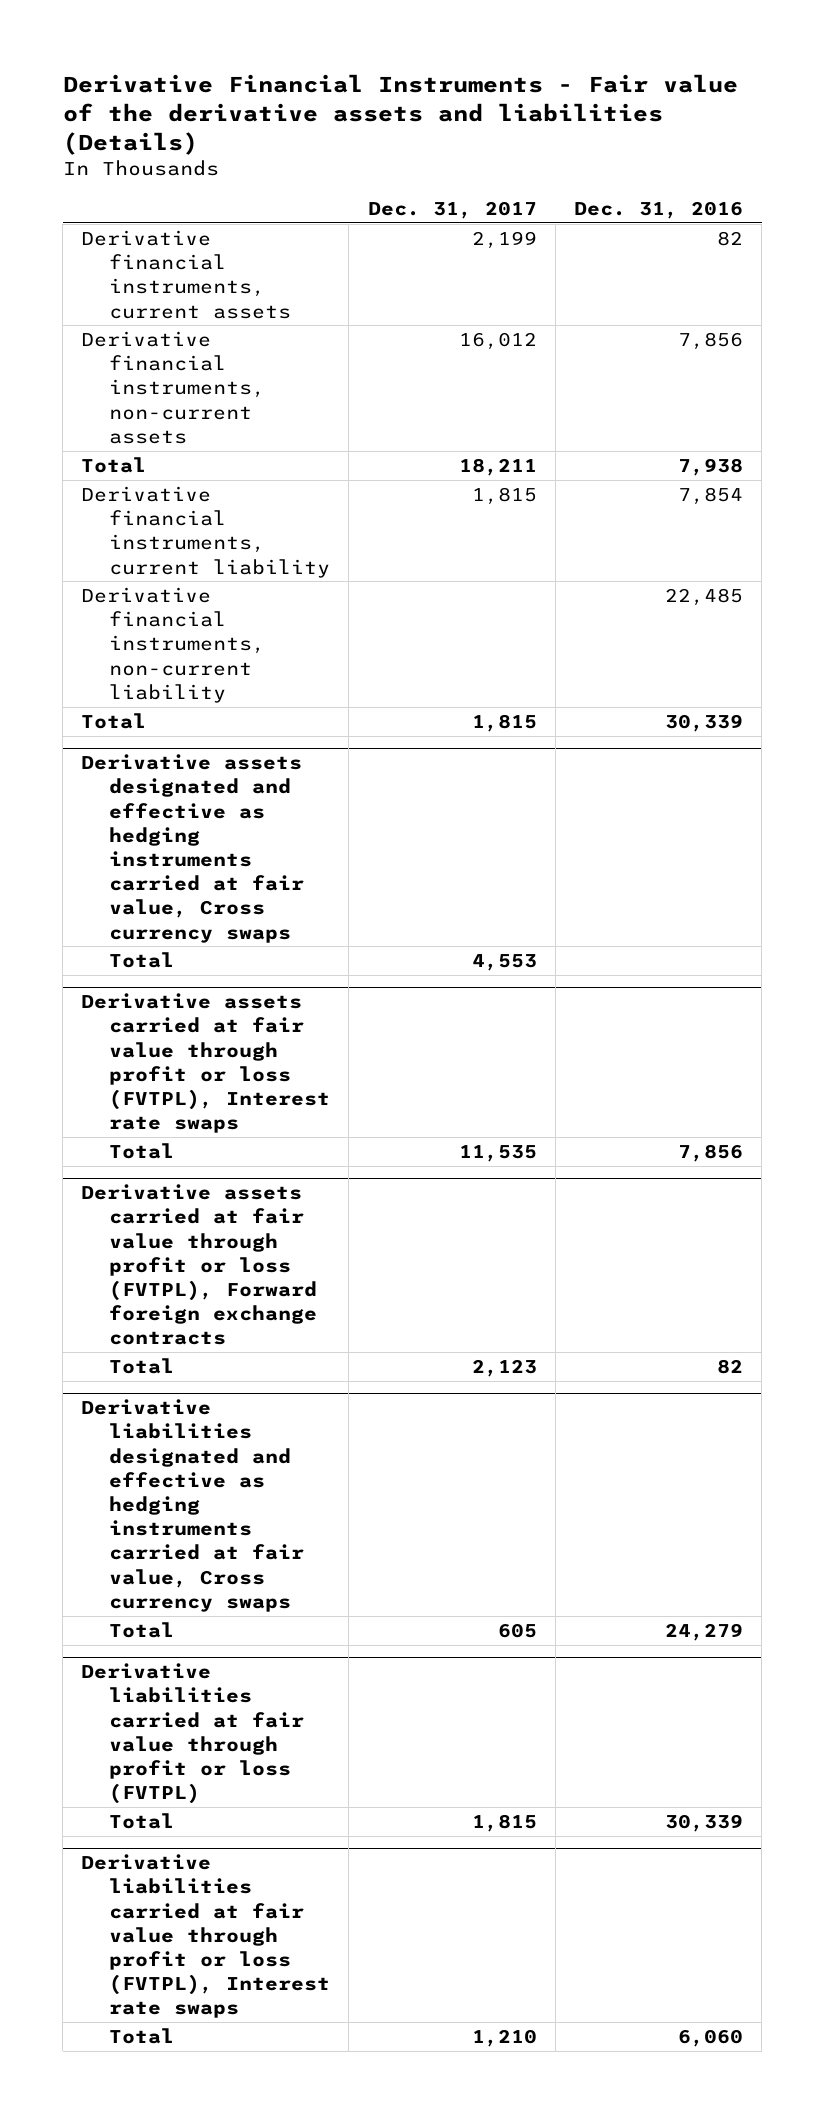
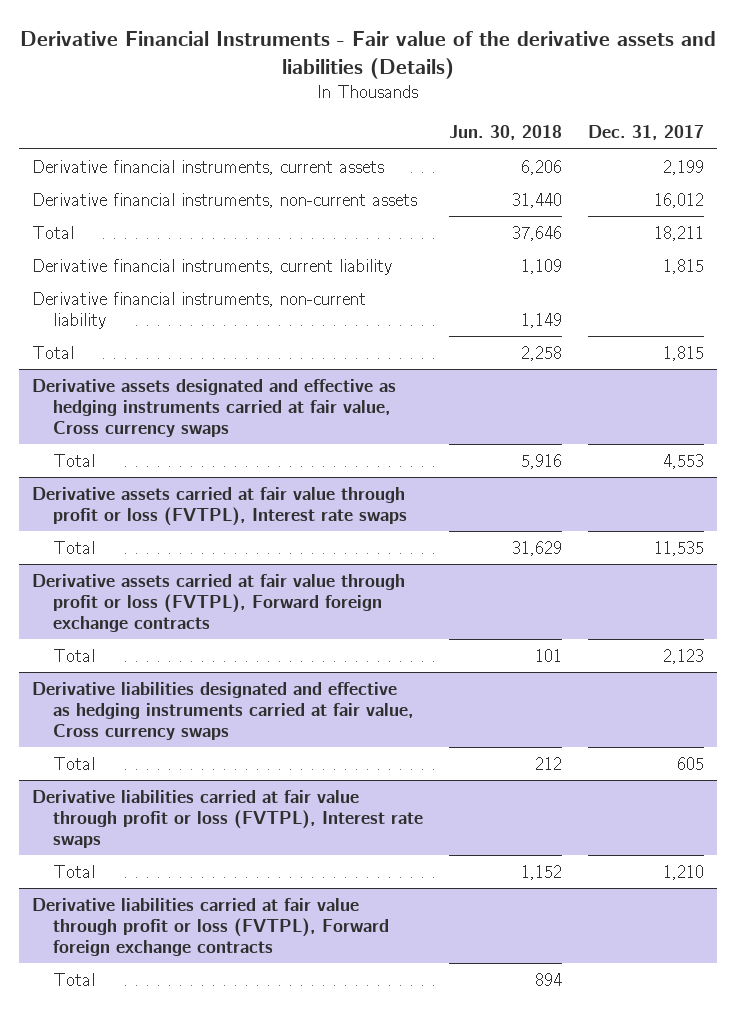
[574,200,744,219] Dec. 31, 2016 -> none
none -> [449,125,563,141] Jun. 30, 2018
[81,1663,305,1805] Derivative liabilities carried at fair value through profit or loss (FVTPL) -> none
[109,1812,175,1829] Total -> none
none -> [31,897,390,956] Derivative liabilities carried at fair value through profit or loss (FVTPL), Forward foreign exchange contracts
none -> [53,972,96,986] Total

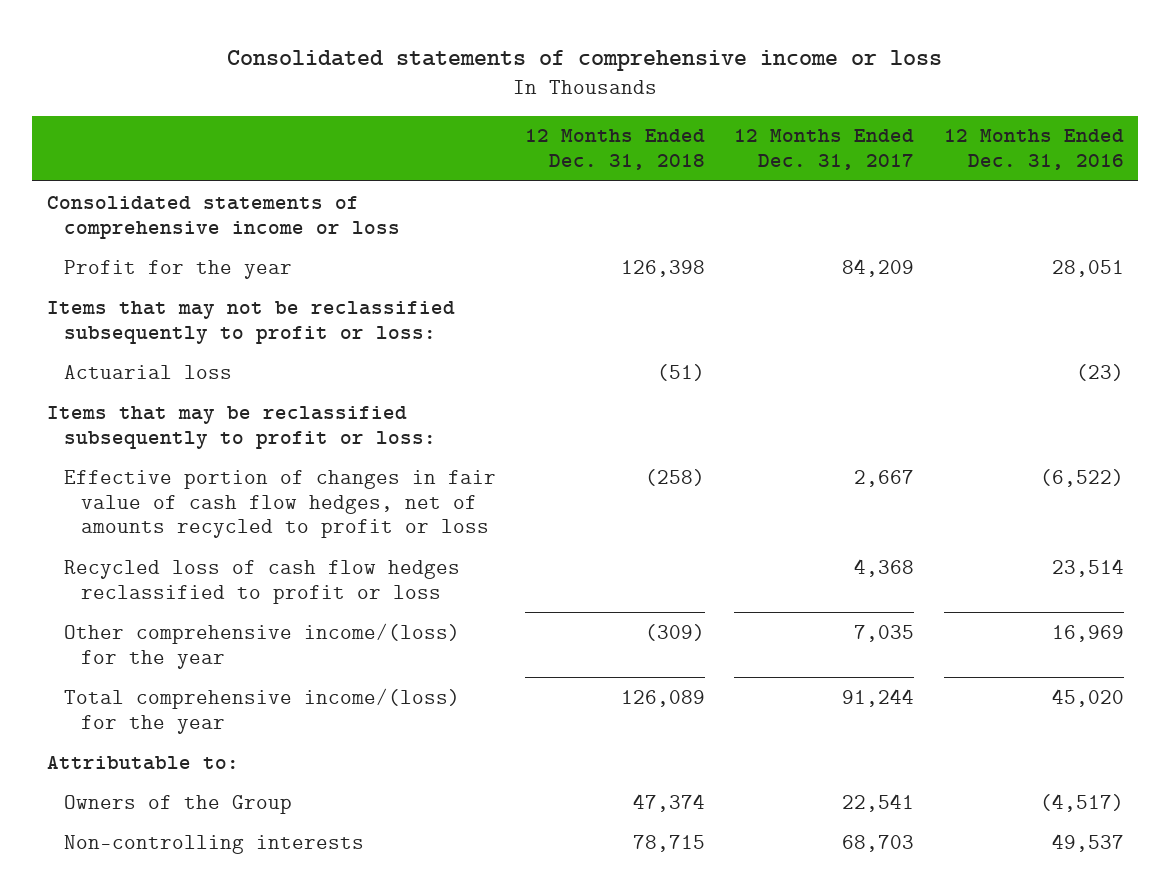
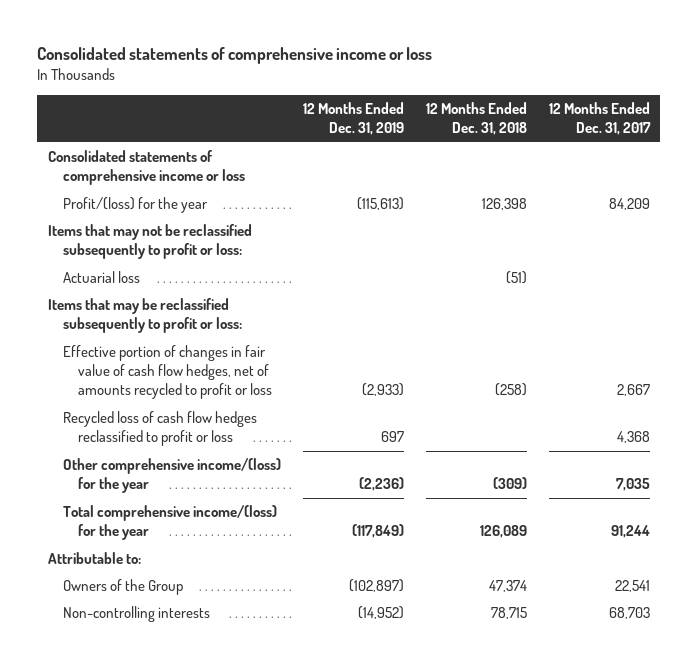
[943,129,1124,171] 12 Months Ended Dec. 31, 2016 -> none
none -> [302,102,404,136] 12 Months Ended Dec. 31, 2019
[63,259,292,279] Profit for the year -> [62,197,208,214] Profit/(loss) for the year

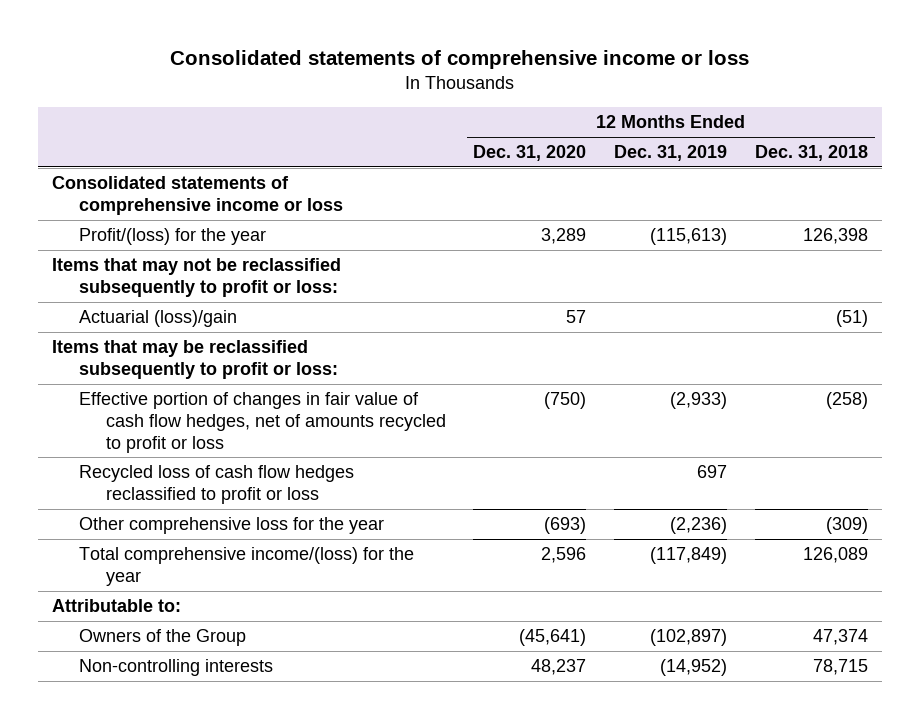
[548,102,651,136] 12 Months Ended Dec. 31, 2017 -> none
none -> [473,145,587,162] Dec. 31, 2020
[62,271,140,284] Actuarial loss -> [78,309,237,327] Actuarial (loss)/gain
[62,458,281,494] Other comprehensive income/(loss) for the year -> [78,516,384,534] Other comprehensive loss for the year

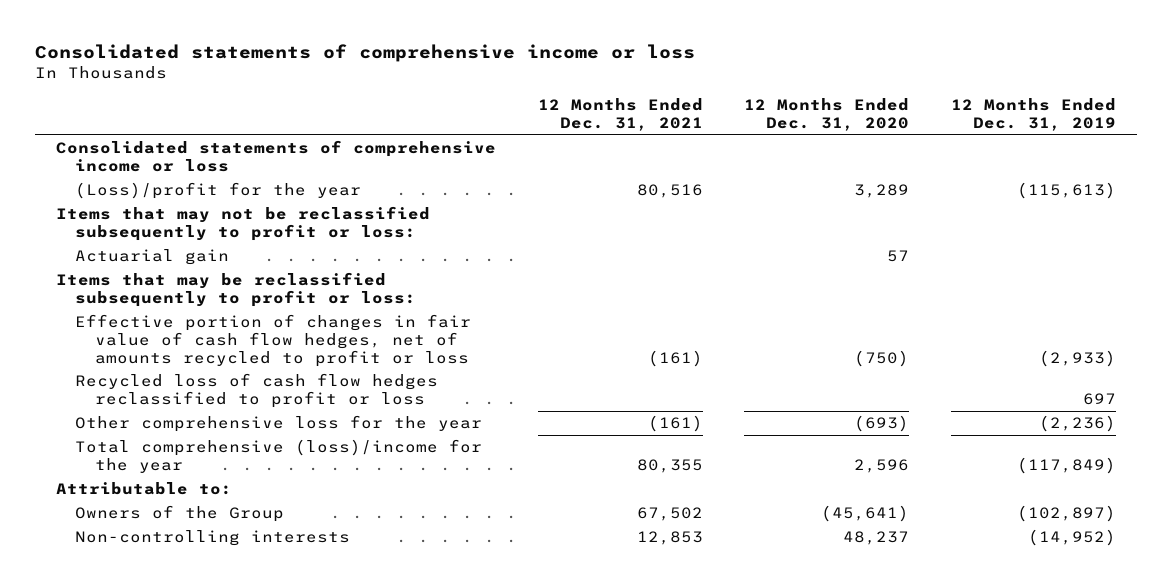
[755,145,869,162] Dec. 31, 2018 -> none
none -> [537,98,703,132] 12 Months Ended Dec. 31, 2021
[78,227,266,245] Profit/(loss) for the year -> [75,182,362,200] (Loss)/profit for the year
[78,309,237,327] Actuarial (loss)/gain -> [75,249,230,266] Actuarial gain
[78,546,414,586] Total comprehensive income/(loss) for the year -> [75,439,483,473] Total comprehensive (loss)/income for the year

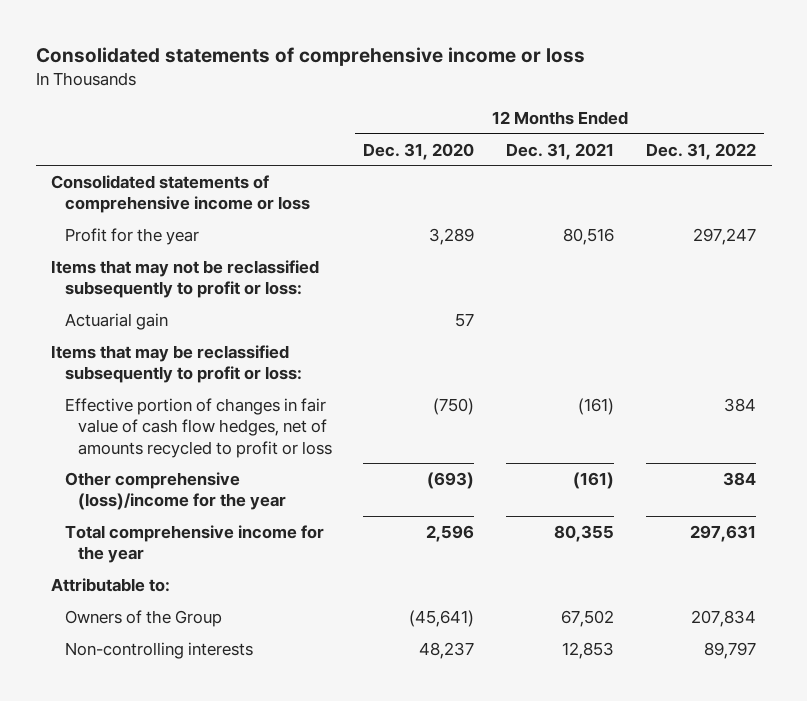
[950,98,1116,132] 12 Months Ended Dec. 31, 2019 -> none
none -> [645,142,756,160] Dec. 31, 2022
[75,182,362,200] (Loss)/profit for the year -> [64,227,199,245] Profit for the year
[75,373,439,408] Recycled loss of cash flow hedges reclassified to profit or loss -> none
[75,415,483,433] Other comprehensive loss for the year -> [64,471,286,511] Other comprehensive (loss)/income for the year
[75,439,483,473] Total comprehensive (loss)/income for the year -> [64,524,324,564] Total comprehensive income for the year

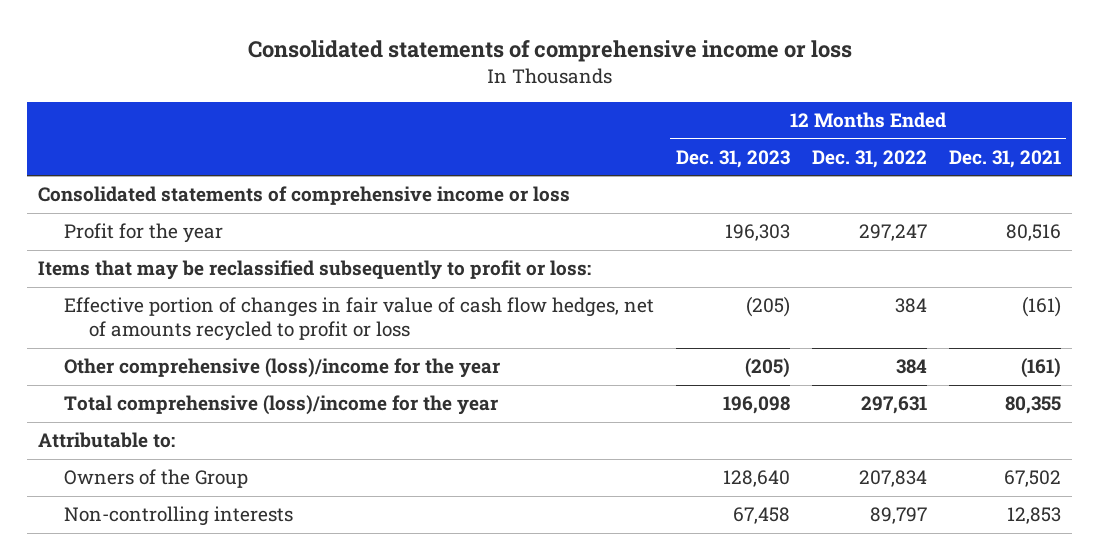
[363,142,475,160] Dec. 31, 2020 -> none
none -> [675,149,790,168] Dec. 31, 2023
[51,259,320,299] Items that may not be reclassified subsequently to profit or loss: -> none
[64,312,168,330] Actuarial gain -> none
[64,524,324,564] Total comprehensive income for the year -> [63,395,498,416] Total comprehensive (loss)/income for the year

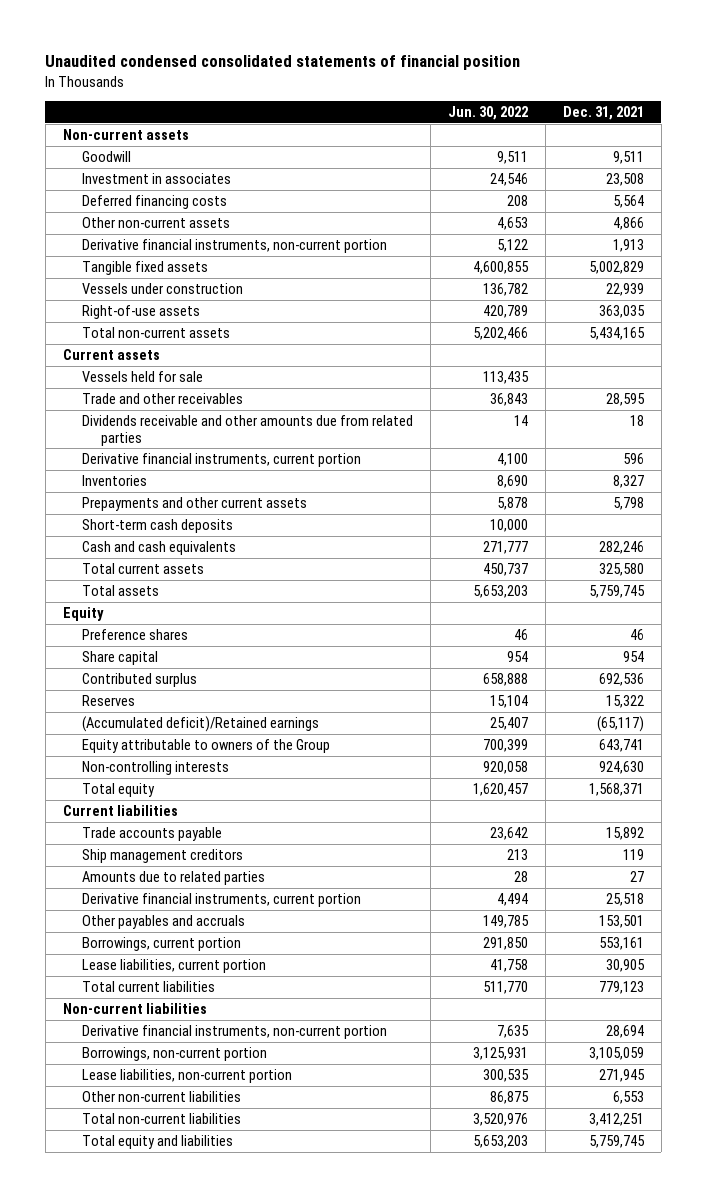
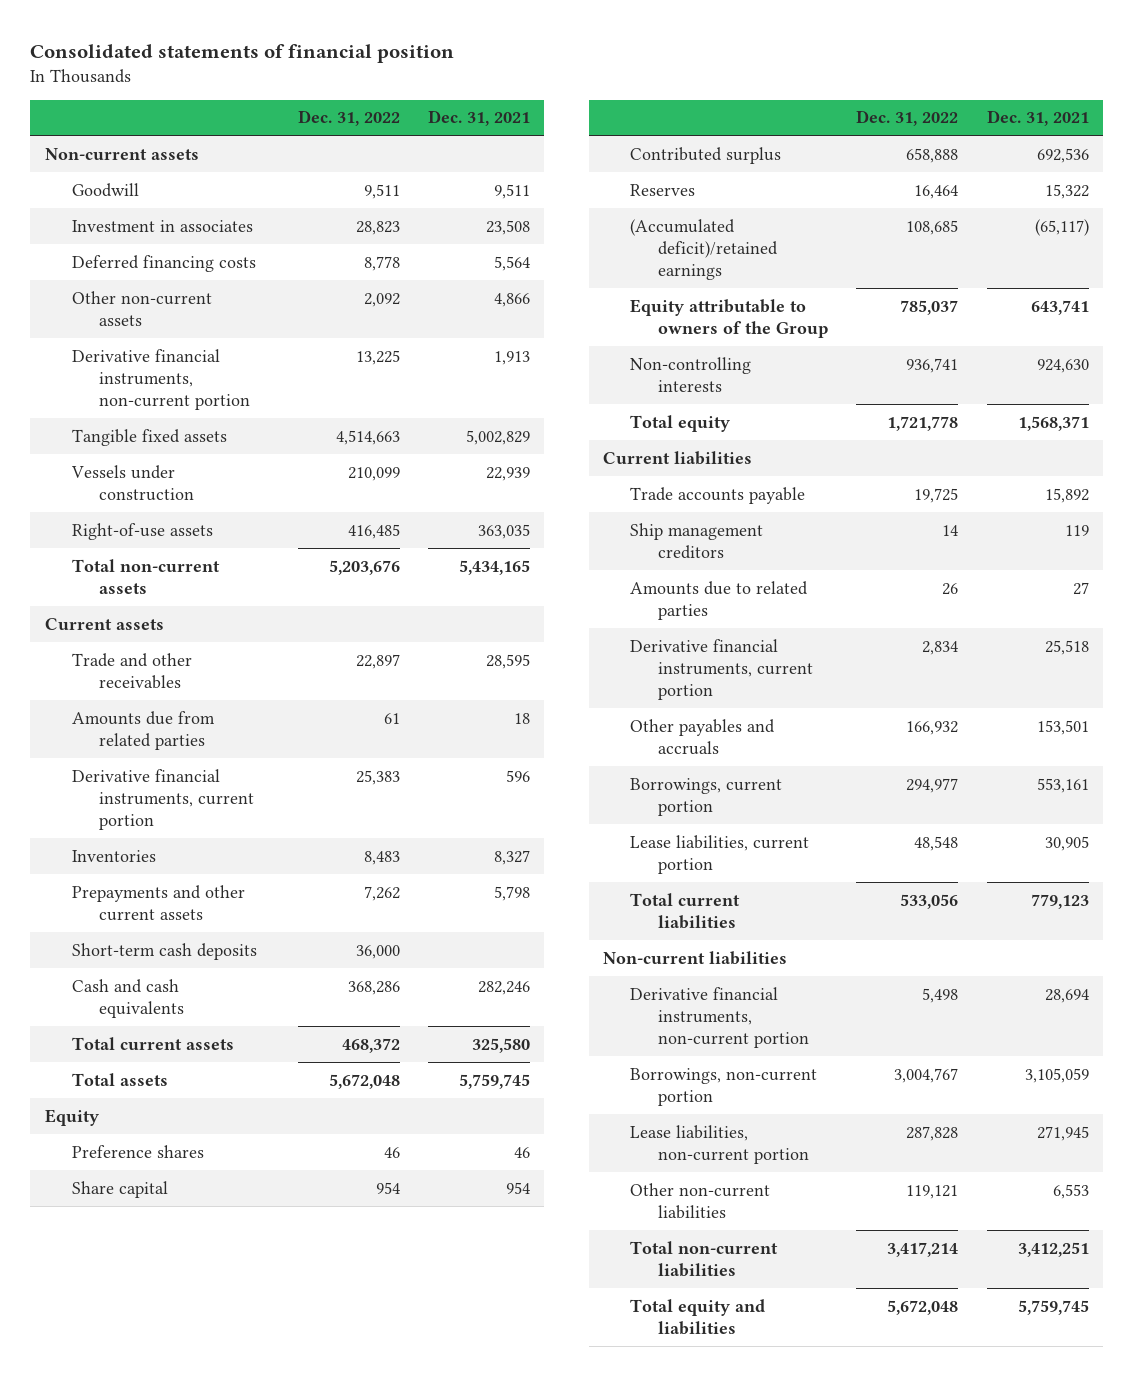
[45,55,521,71] Unaudited condensed consolidated statements of financial position -> [30,43,455,63] Consolidated statements of financial position
[447,106,528,121] Jun. 30, 2022 -> none
none -> [297,110,400,127] Dec. 31, 2022
[81,370,203,382] Vessels held for sale -> none
[81,414,413,446] Dividends receivable and other amounts due from related parties -> [71,710,215,750] Amounts due from related parties
[81,715,319,732] (Accumulated deficit)/Retained earnings -> [630,218,778,280] (Accumulated deficit)/retained earnings

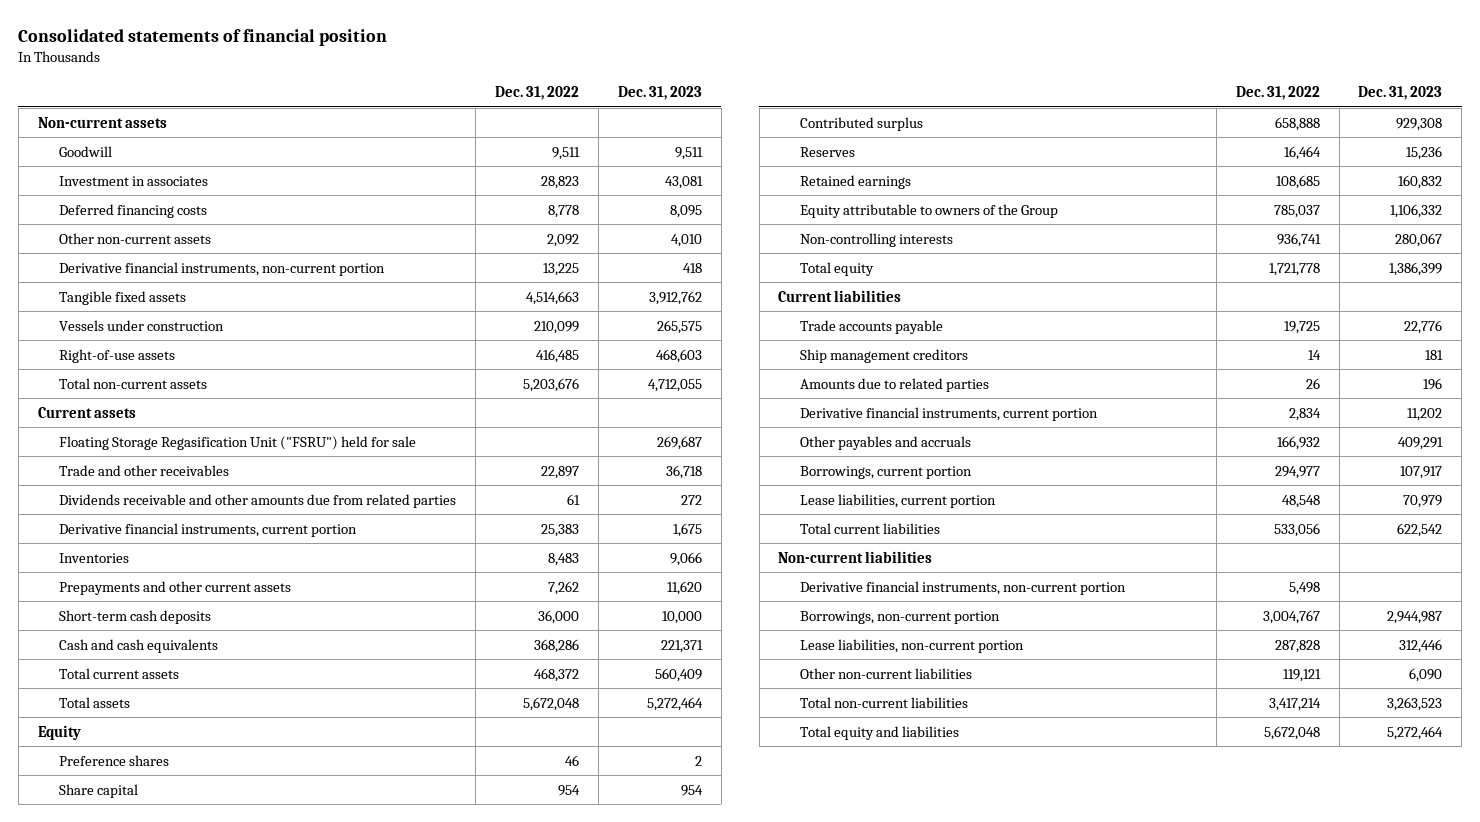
[428,110,531,127] Dec. 31, 2021 -> none
none -> [617,86,702,101] Dec. 31, 2023
none -> [59,435,417,450] Floating Storage Regasification Unit ("FSRU") held for sale
[71,710,215,750] Amounts due from related parties -> [59,493,457,508] Dividends receivable and other amounts due from related parties
[630,218,778,280] (Accumulated deficit)/retained earnings -> [800,174,912,189] Retained earnings

